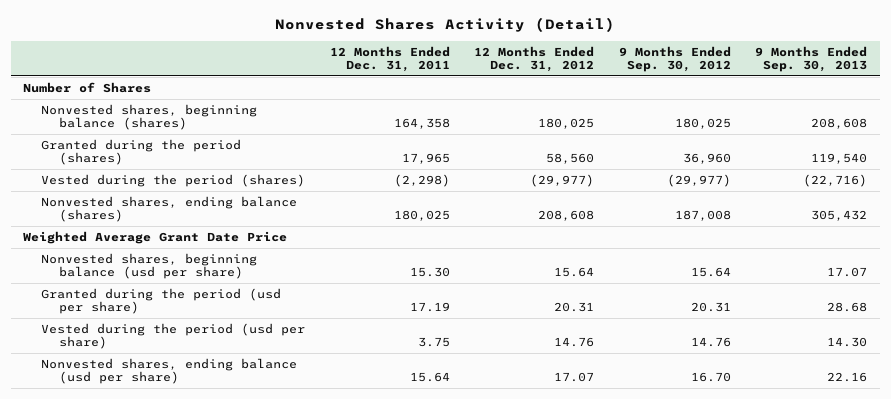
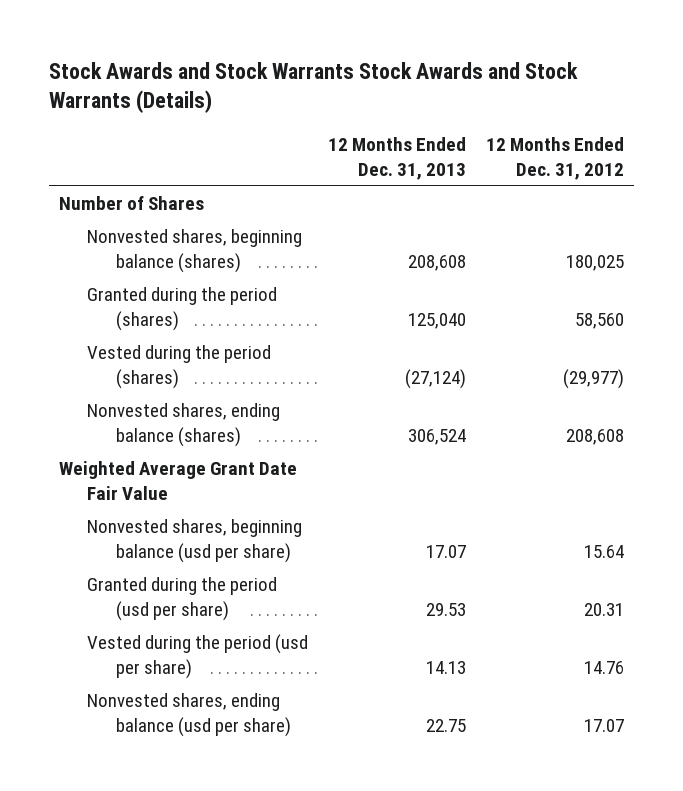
[275,17,616,33] Nonvested Shares Activity (Detail) -> [48,61,578,114] Stock Awards and Stock Warrants Stock Awards and Stock Warrants (Details)
[329,45,450,73] 12 Months Ended Dec. 31, 2011 -> none
[618,45,731,73] 9 Months Ended Sep. 30, 2012 -> none
[755,45,868,73] 9 Months Ended Sep. 30, 2013 -> none
none -> [328,136,467,180] 12 Months Ended Dec. 31, 2013
[23,230,288,244] Weighted Average Grant Date Price -> [58,461,297,501] Weighted Average Grant Date Fair Value

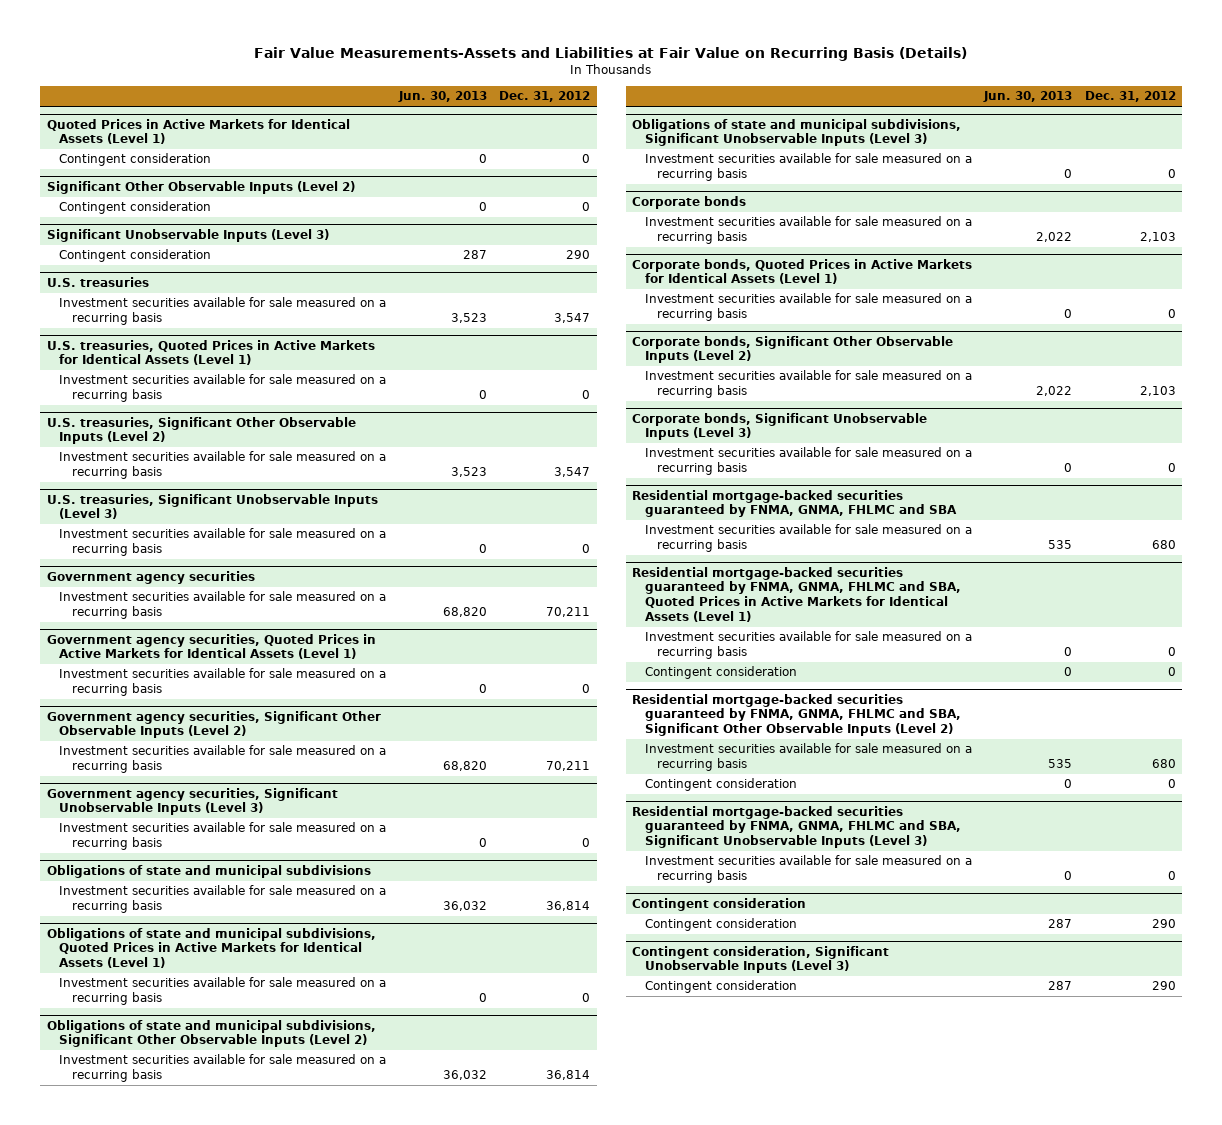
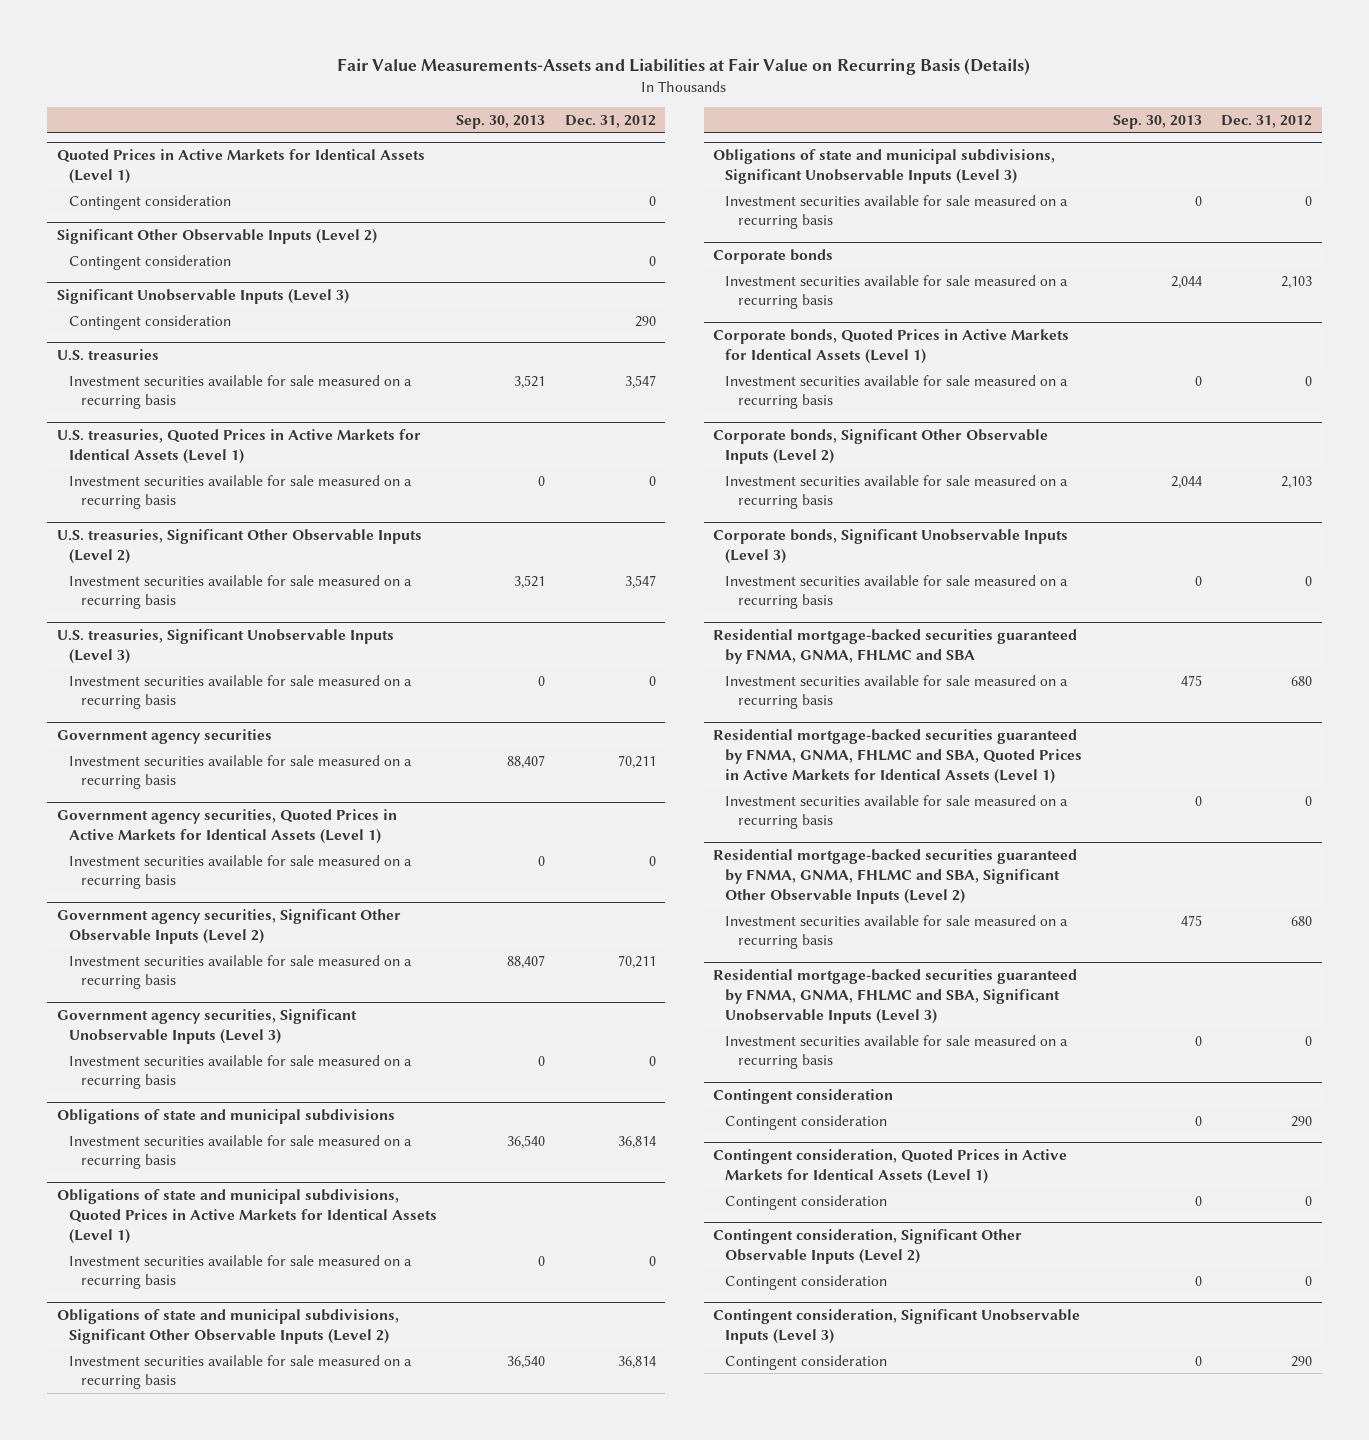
[397,91,487,103] Jun. 30, 2013 -> none
none -> [456,114,546,129] Sep. 30, 2013
[644,666,797,680] Contingent consideration -> none
[644,778,797,792] Contingent consideration -> none
none -> [713,1149,1068,1185] Contingent consideration, Quoted Prices in Active Markets for Identical Assets (Level 1)
none -> [725,1194,888,1210] Contingent consideration
none -> [713,1229,1023,1265] Contingent consideration, Significant Other Observable Inputs (Level 2)
none -> [725,1274,888,1290] Contingent consideration

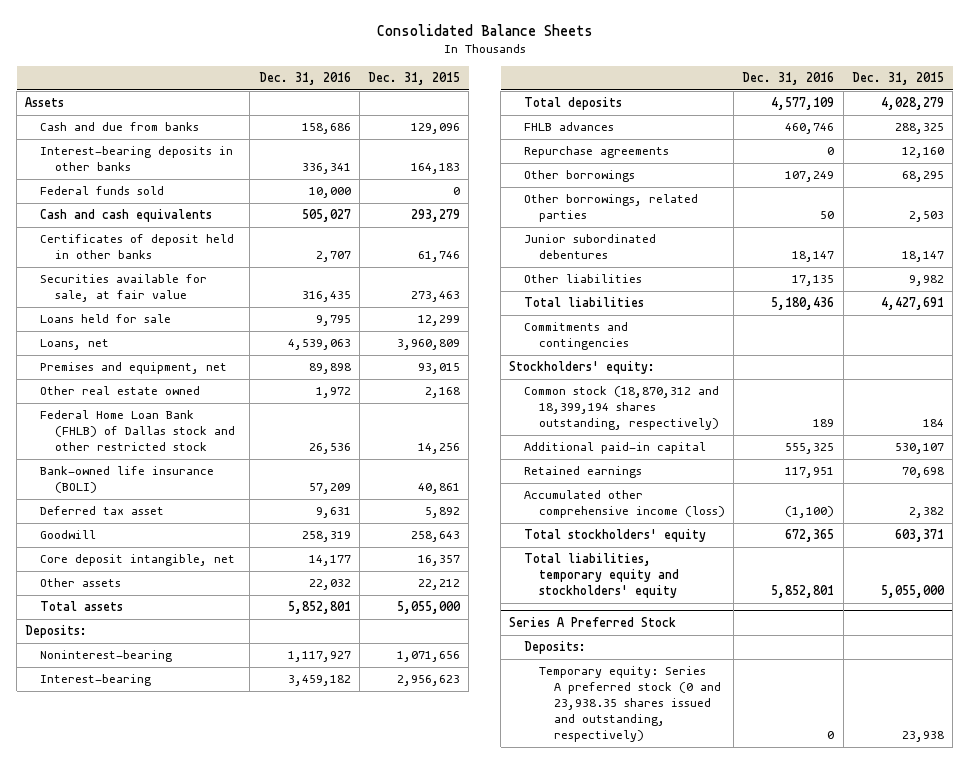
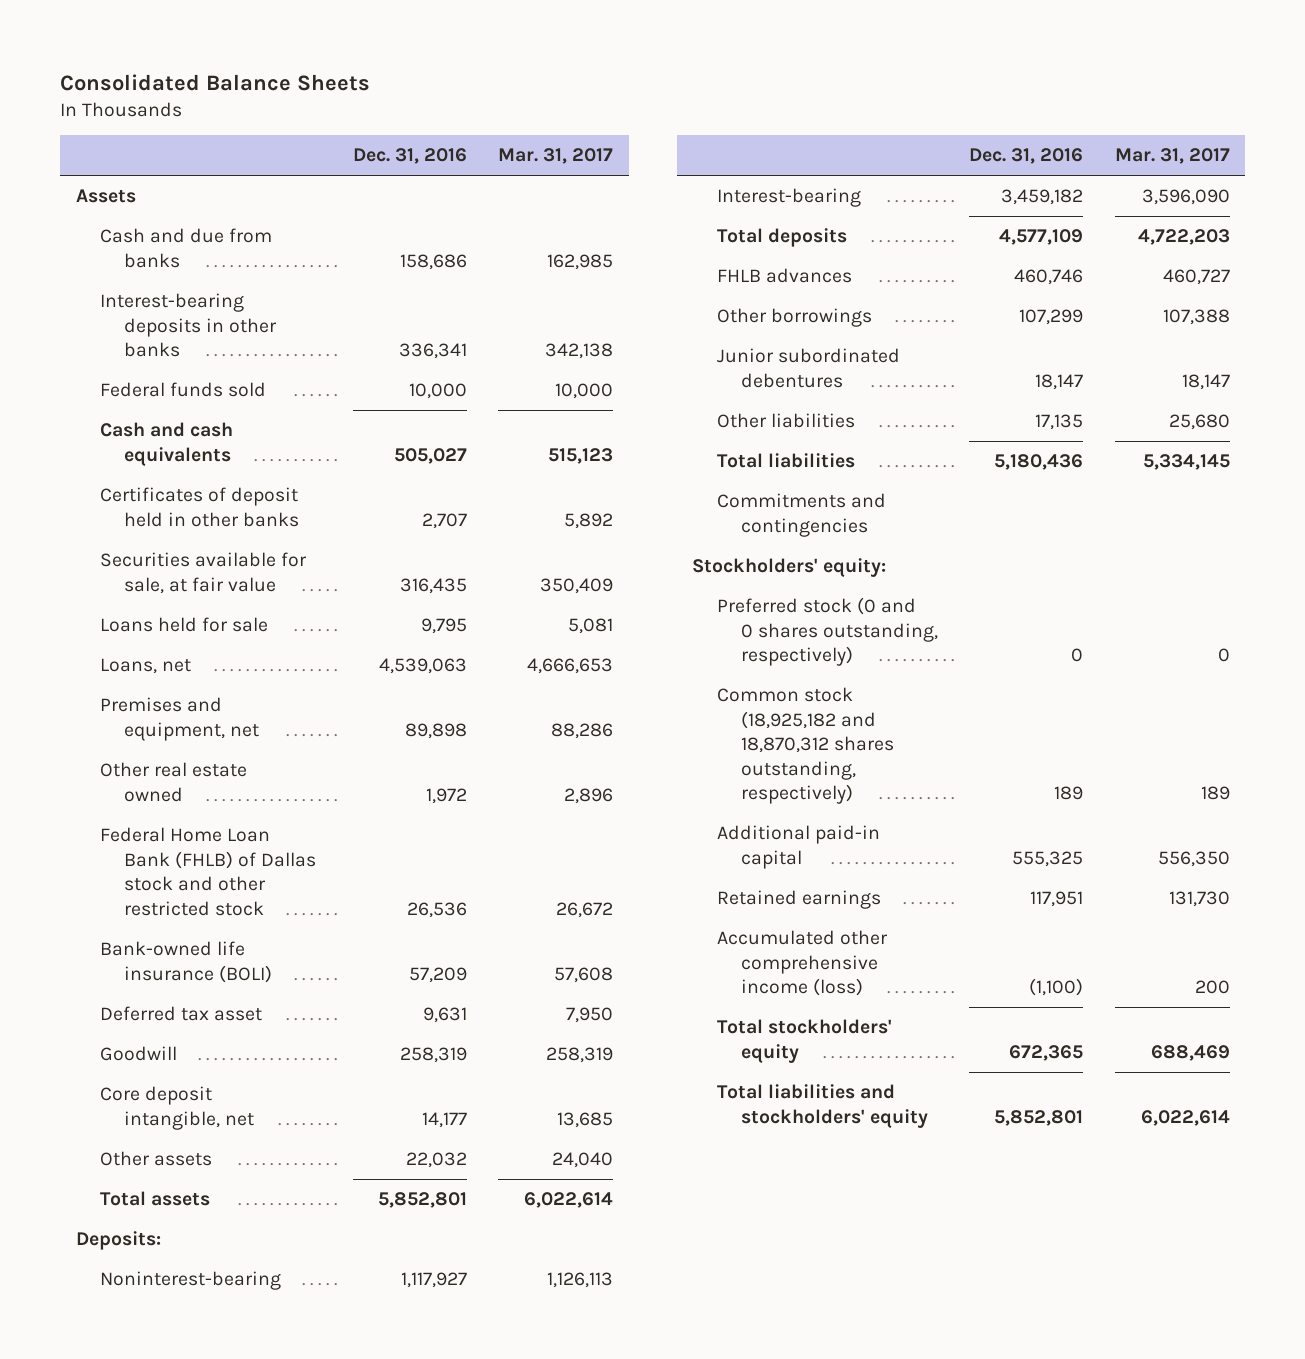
[368,72,461,86] Dec. 31, 2015 -> none
none -> [497,148,613,165] Mar. 31, 2017
[524,146,670,159] Repurchase agreements -> none
[524,194,699,223] Other borrowings, related parties -> none
[785,171,835,183] 107,249 -> [1019,309,1084,326] 107,299
none -> [716,597,939,667] Preferred stock (0 and 0 shares outstanding, respectively)
[524,386,720,431] Common stock (18,870,312 and 18,399,194 shares outstanding, respectively) -> [716,687,895,805] Common stock (18,925,182 and 18,870,312 shares outstanding, respectively)
[509,617,677,628] Series A Preferred Stock -> none
[524,641,587,655] Deposits: -> none
[538,666,721,743] Temporary equity: Series A preferred stock (0 and 23,938.35 shares issued and outstanding, respectively) -> none
[524,553,679,599] Total liabilities, temporary equity and stockholders' equity -> [716,1084,929,1128] Total liabilities and stockholders' equity

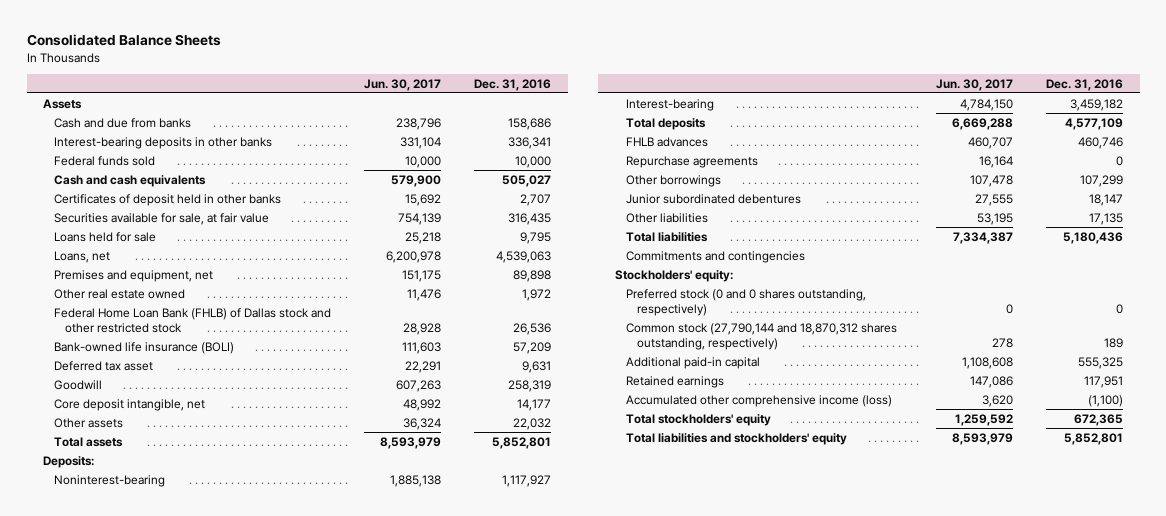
[497,148,613,165] Mar. 31, 2017 -> none
none -> [364,78,442,91] Jun. 30, 2017
none -> [625,155,758,168] Repurchase agreements
[716,687,895,805] Common stock (18,925,182 and 18,870,312 shares outstanding, respectively) -> [625,322,897,350] Common stock (27,790,144 and 18,870,312 shares outstanding, respectively)

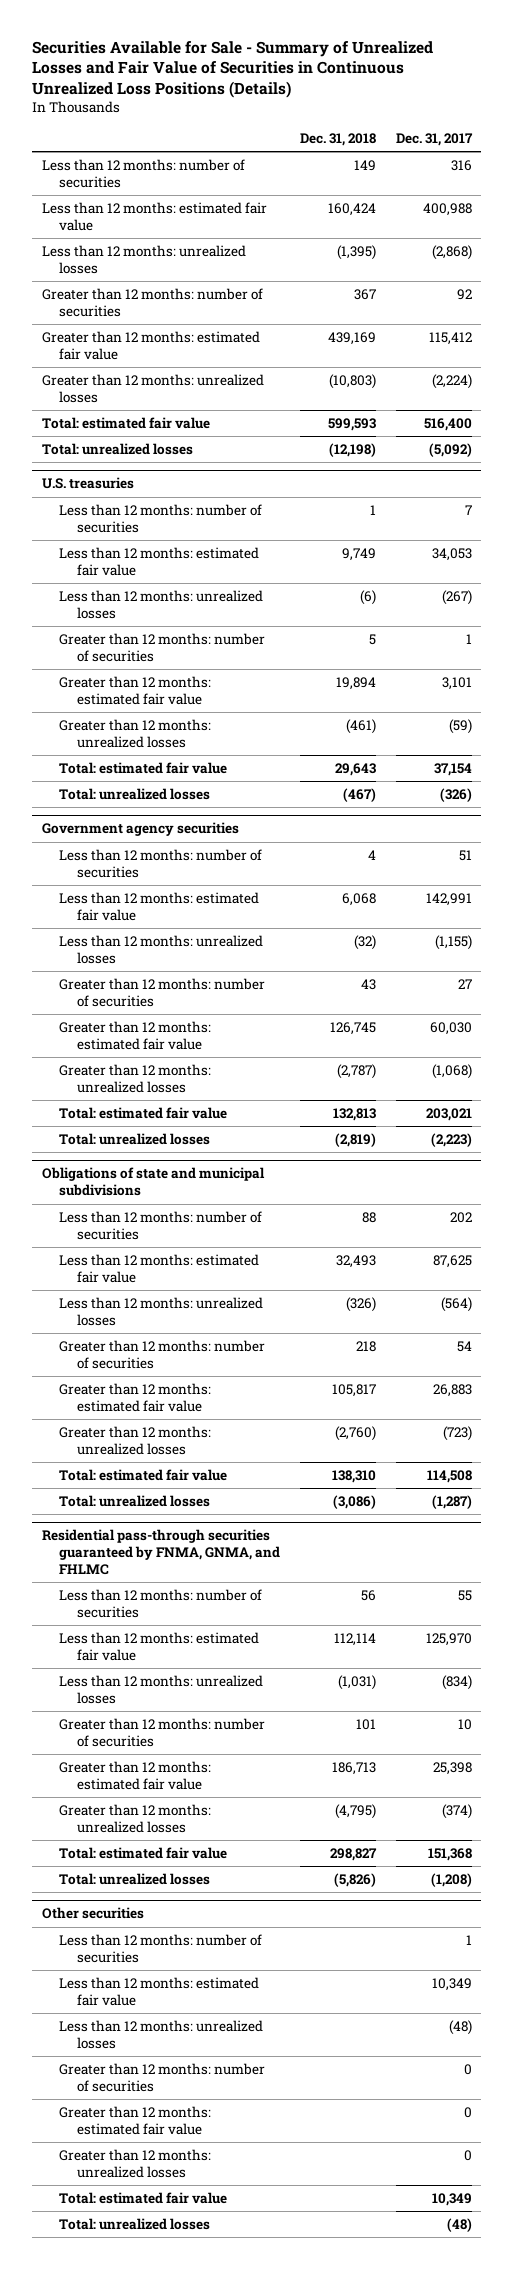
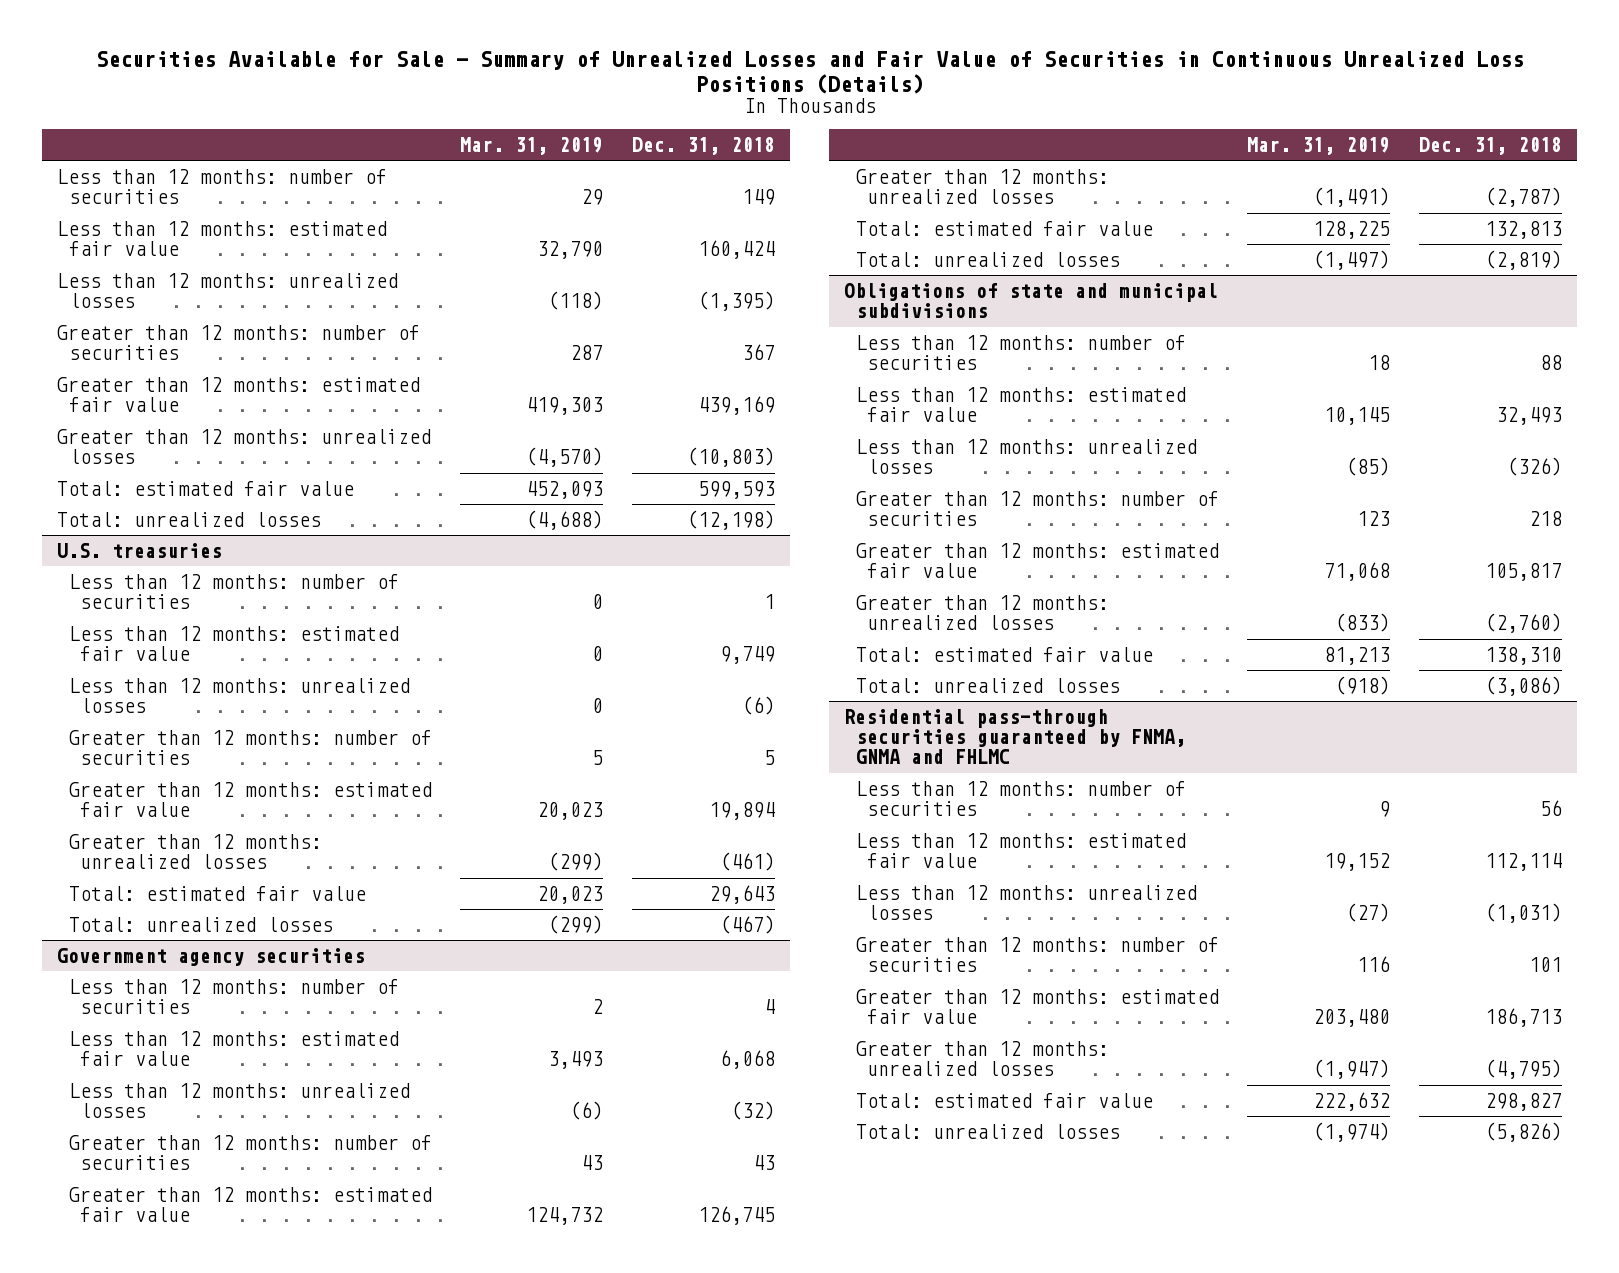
[395,132,473,146] Dec. 31, 2017 -> none
none -> [460,136,604,155] Mar. 31, 2019
[41,1529,281,1575] Residential pass-through securities guaranteed by FNMA, GNMA, and FHLMC -> [843,709,1186,765] Residential pass-through securities guaranteed by FNMA, GNMA and FHLMC
[41,1907,144,1920] Other securities -> none
[59,1933,263,1963] Less than 12 months: number of securities -> none
[59,1976,260,2006] Less than 12 months: estimated fair value -> none
[59,2019,264,2049] Less than 12 months: unrealized losses -> none
[59,2062,266,2092] Greater than 12 months: number of securities -> none
[59,2105,212,2135] Greater than 12 months: estimated fair value -> none
[59,2148,212,2178] Greater than 12 months: unrealized losses -> none
[59,2191,228,2204] Total: estimated fair value -> none
[59,2217,211,2230] Total: unrealized losses -> none

